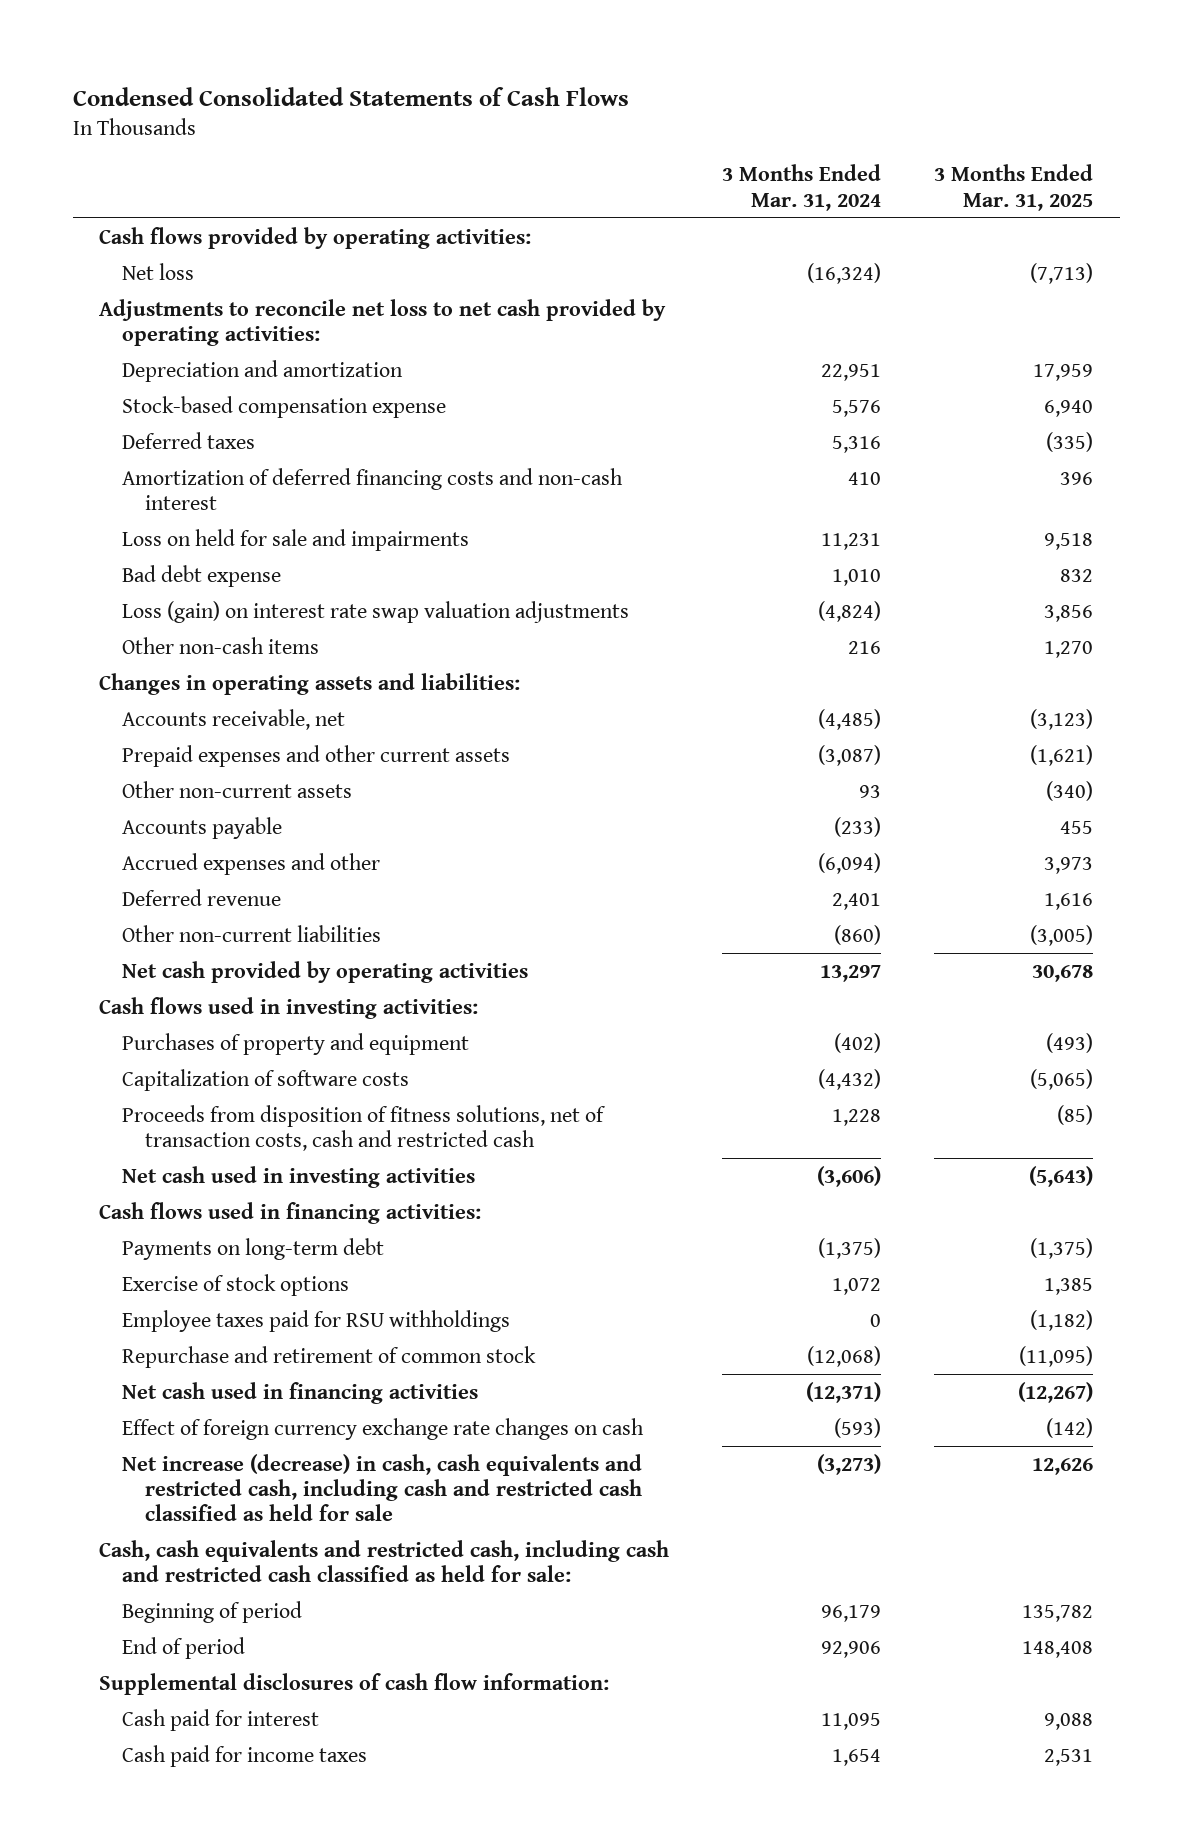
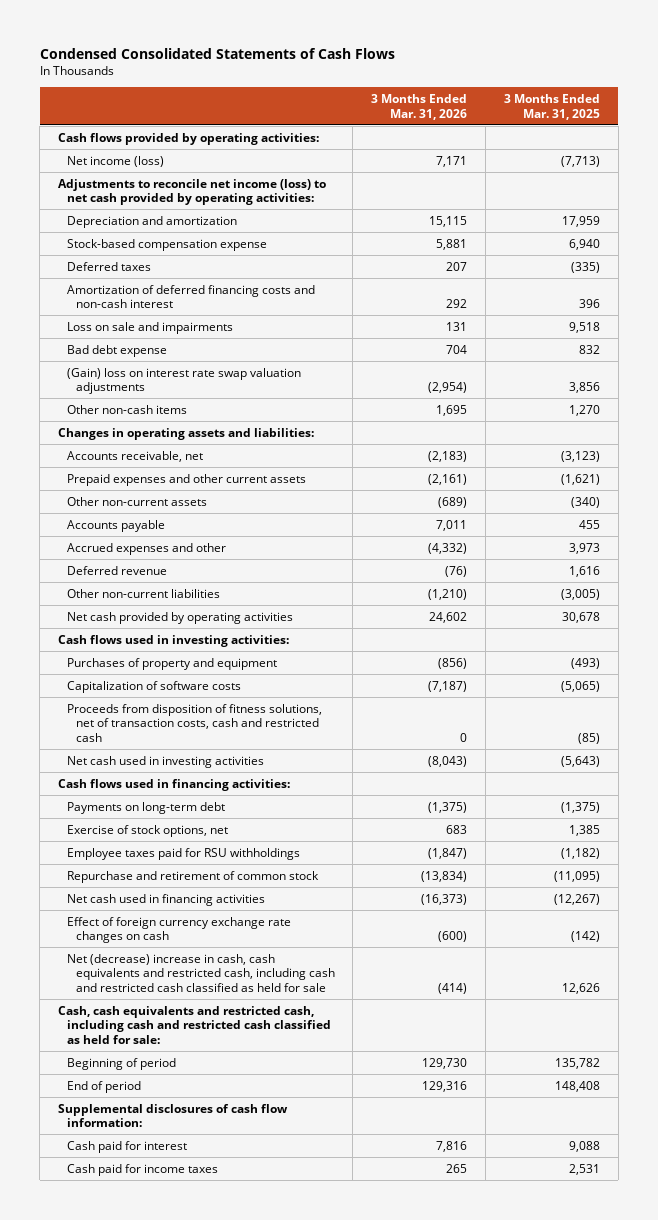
[722,164,882,211] 3 Months Ended Mar. 31, 2024 -> none
none -> [371,94,468,120] 3 Months Ended Mar. 31, 2026
[122,262,195,280] Net loss -> [66,155,164,167] Net income (loss)
[99,298,667,346] Adjustments to reconcile net loss to net cash provided by operating activities: -> [58,178,327,206] Adjustments to reconcile net income (loss) to net cash provided by operating activities:
[122,528,470,551] Loss on held for sale and impairments -> [66,321,233,334] Loss on sale and impairments
[122,600,630,623] Loss (gain) on interest rate swap valuation adjustments -> [66,367,301,395] (Gain) loss on interest rate swap valuation adjustments
[122,1273,350,1296] Exercise of stock options -> [66,824,228,837] Exercise of stock options, net
[122,1453,643,1522] Net increase (decrease) in cash, cash equivalents and restricted cash, including cash and restricted cash classified as held for sale -> [66,953,335,992] Net (decrease) increase in cash, cash equivalents and restricted cash, including cash and restricted cash classified as held for sale

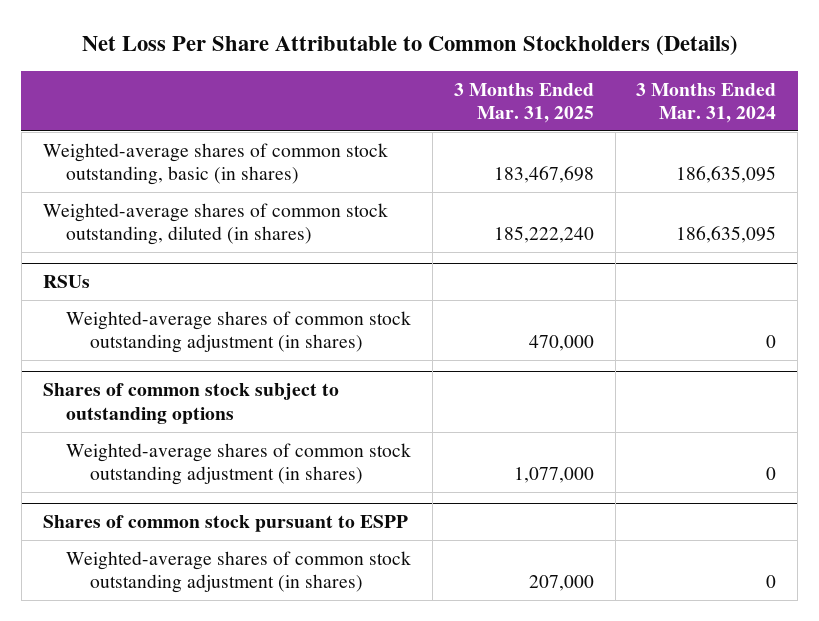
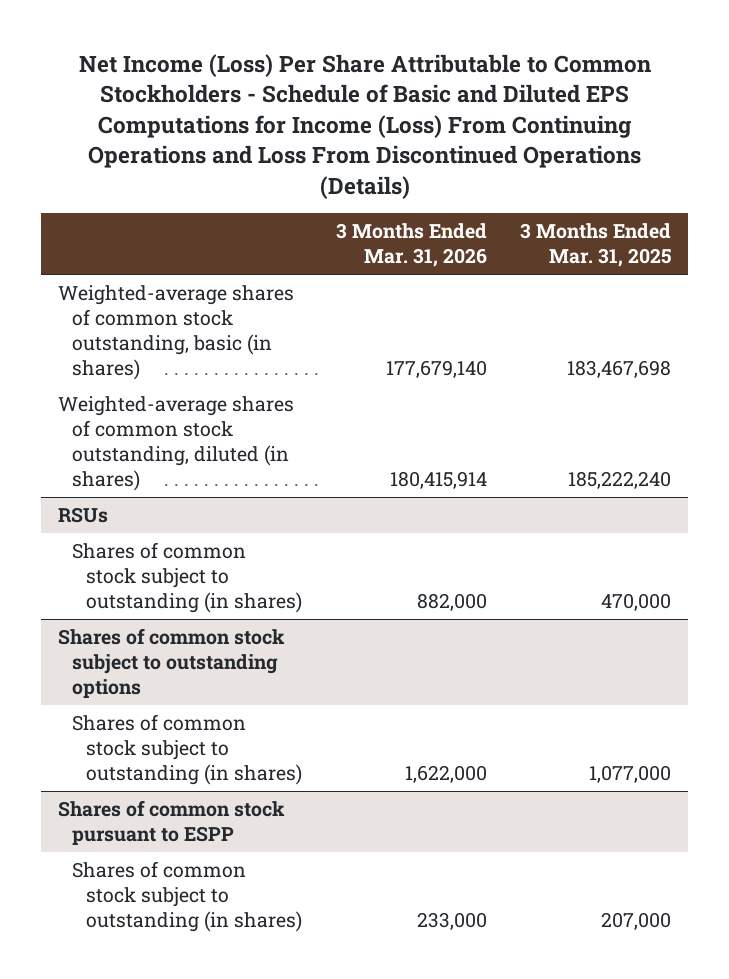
[81,35,738,56] Net Loss Per Share Attributable to Common Stockholders (Details) -> [78,53,651,199] Net Income (Loss) Per Share Attributable to Common Stockholders - Schedule of Basic and Diluted EPS Computations for Income (Loss) From Continuing Operations and Loss From Discontinued Operations (Details)
[636,82,777,123] 3 Months Ended Mar. 31, 2024 -> none
none -> [335,223,487,268] 3 Months Ended Mar. 31, 2026
[66,310,412,354] Weighted-average shares of common stock outstanding adjustment (in shares) -> [72,542,303,613] Shares of common stock subject to outstanding (in shares)
[66,442,412,486] Weighted-average shares of common stock outstanding adjustment (in shares) -> [72,714,303,785] Shares of common stock subject to outstanding (in shares)
[66,550,412,594] Weighted-average shares of common stock outstanding adjustment (in shares) -> [72,861,303,932] Shares of common stock subject to outstanding (in shares)

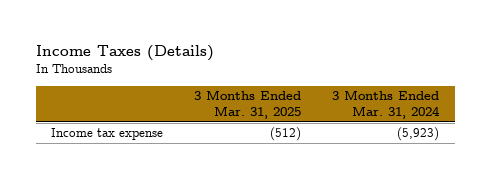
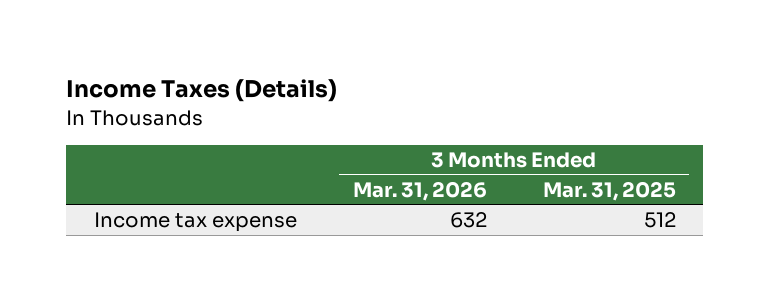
[332,90,441,120] 3 Months Ended Mar. 31, 2024 -> none
none -> [352,180,487,201] Mar. 31, 2026
[270,127,302,142] (512) -> [643,212,676,229] 512

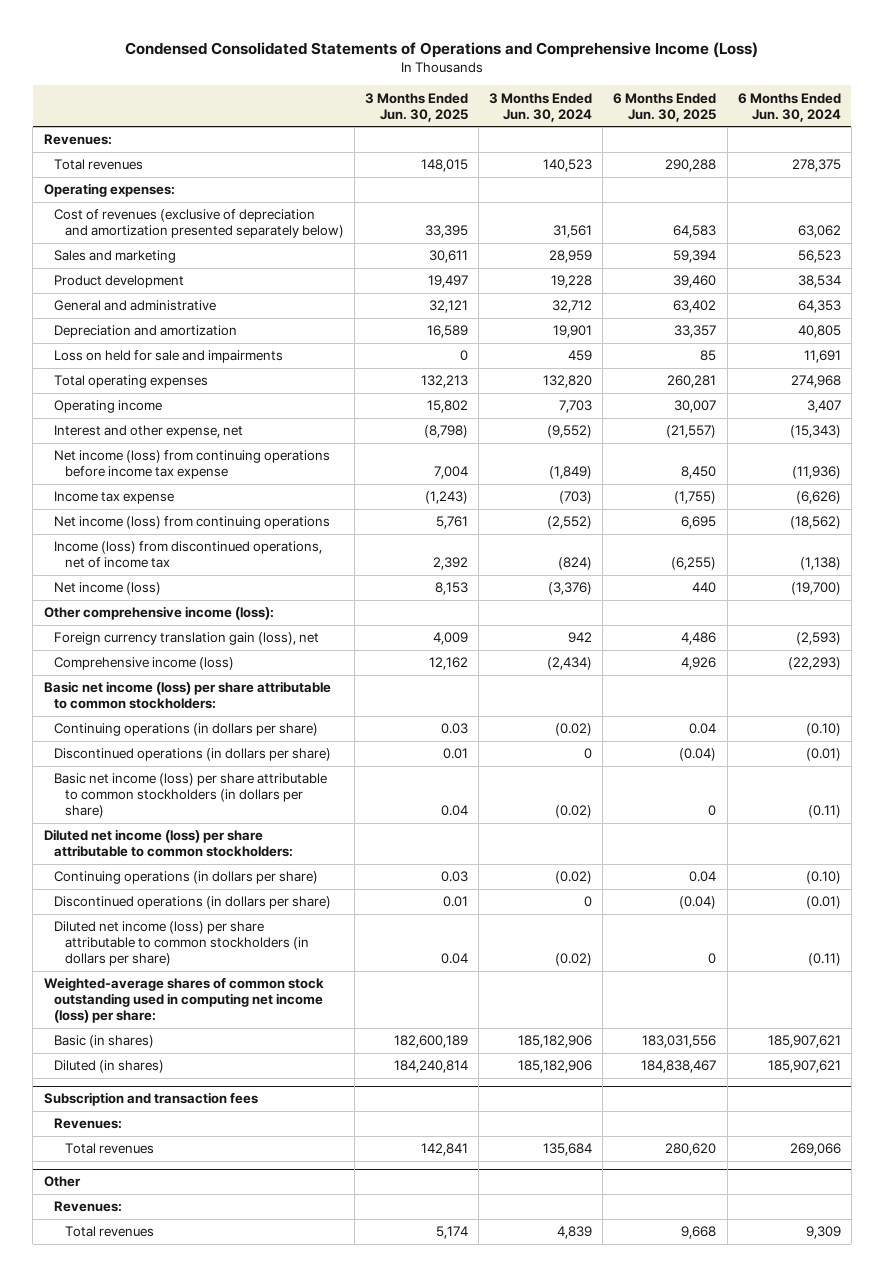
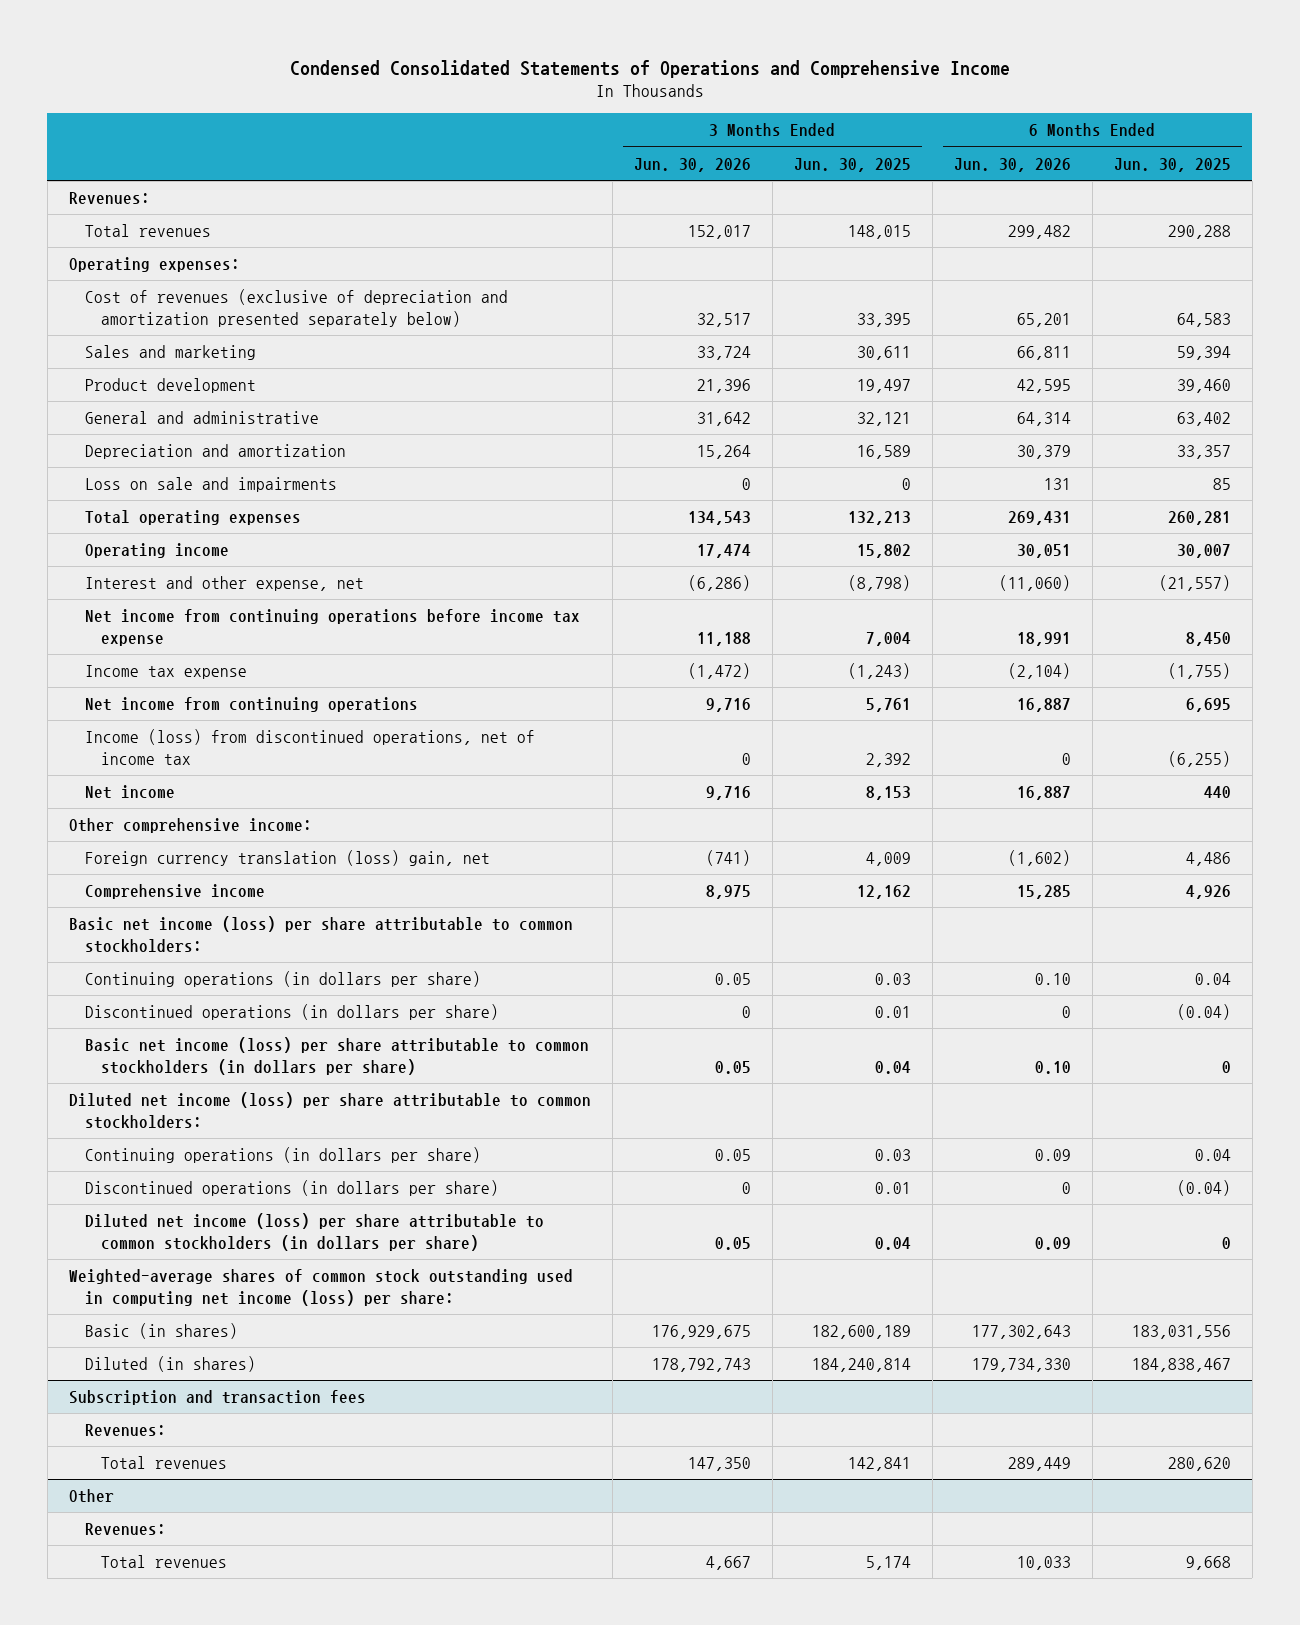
[125,41,759,58] Condensed Consolidated Statements of Operations and Comprehensive Income (Loss) -> [289,59,1010,78] Condensed Consolidated Statements of Operations and Comprehensive Income
[489,92,593,122] 3 Months Ended Jun. 30, 2024 -> none
[737,92,841,122] 6 Months Ended Jun. 30, 2024 -> none
none -> [633,157,751,172] Jun. 30, 2026
none -> [953,157,1071,172] Jun. 30, 2026
[54,350,284,364] Loss on held for sale and impairments -> [84,477,337,493] Loss on sale and impairments
[54,450,331,480] Net income (loss) from continuing operations before income tax expense -> [84,609,580,647] Net income from continuing operations before income tax expense
[54,516,331,530] Net income (loss) from continuing operations -> [84,697,418,713] Net income from continuing operations
[54,582,162,596] Net income (loss) -> [84,785,175,800] Net income
[43,606,274,621] Other comprehensive income (loss): -> [68,818,312,834] Other comprehensive income:
[54,632,320,646] Foreign currency translation gain (loss), net -> [84,850,490,867] Foreign currency translation (loss) gain, net
[54,657,235,671] Comprehensive income (loss) -> [84,884,265,900] Comprehensive income

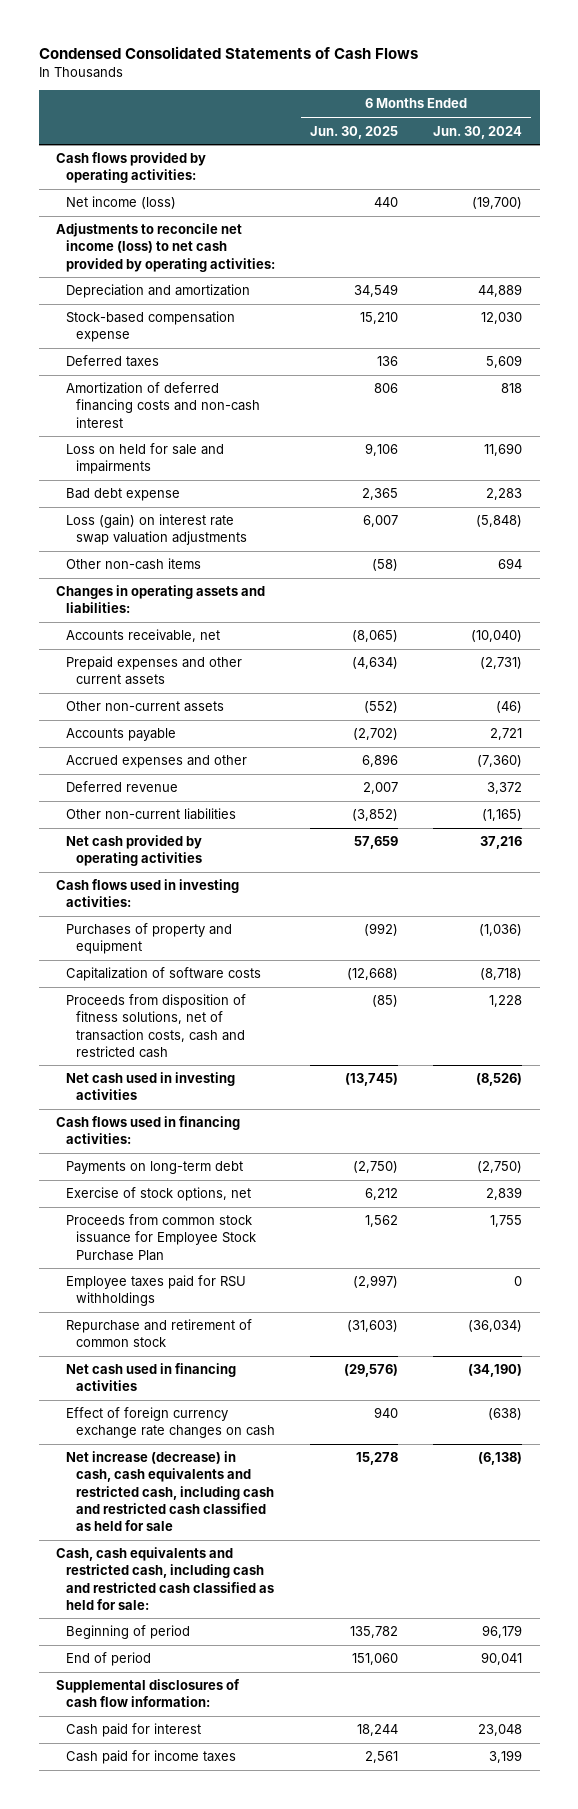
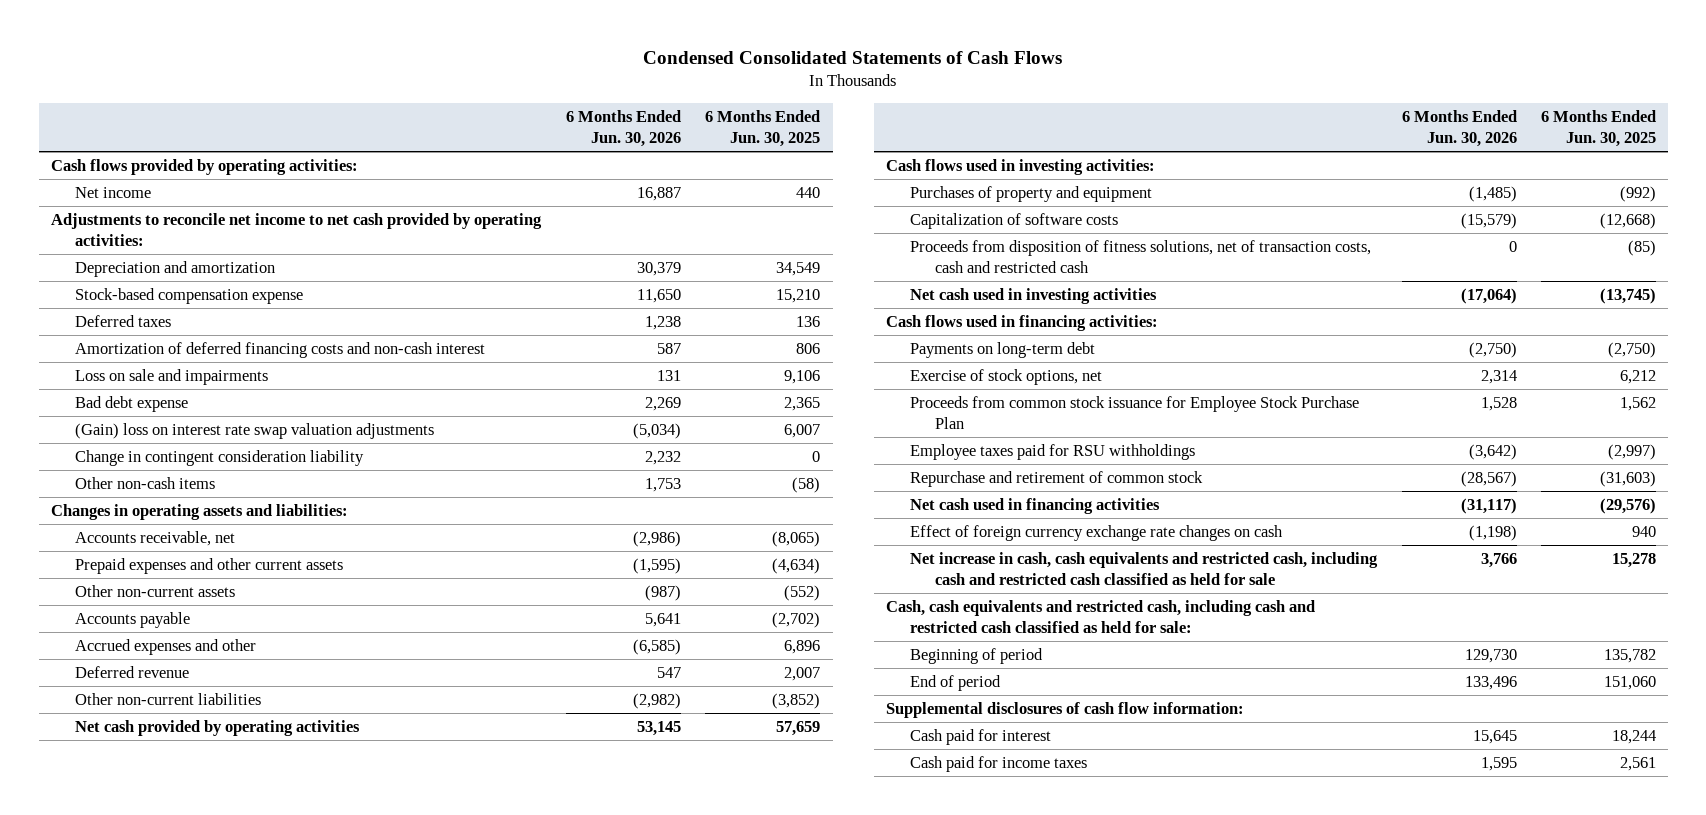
[433,125,523,139] Jun. 30, 2024 -> none
none -> [566,109,682,148] 6 Months Ended Jun. 30, 2026
[66,196,177,210] Net income (loss) -> [75,187,152,199] Net income
[56,223,276,272] Adjustments to reconcile net income (loss) to net cash provided by operating activities: -> [50,213,542,247] Adjustments to reconcile net income to net cash provided by operating activities:
[66,443,225,475] Loss on held for sale and impairments -> [75,369,269,386] Loss on sale and impairments
[66,514,248,546] Loss (gain) on interest rate swap valuation adjustments -> [75,423,435,440] (Gain) loss on interest rate swap valuation adjustments
none -> [75,450,365,467] Change in contingent consideration liability
[66,1451,275,1531] Net increase (decrease) in cash, cash equivalents and restricted cash, including cash and restricted cash classified as held for sale -> [910,552,1379,586] Net increase in cash, cash equivalents and restricted cash, including cash and restricted cash classified as held for sale

